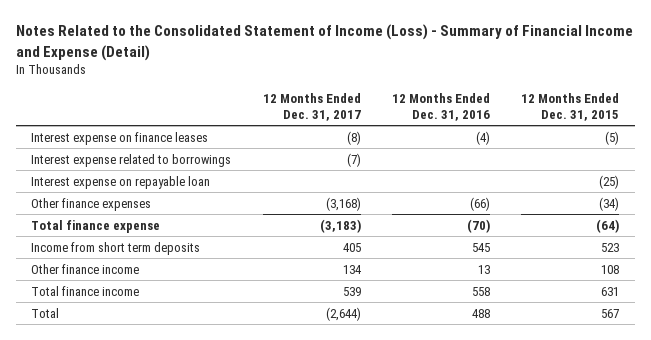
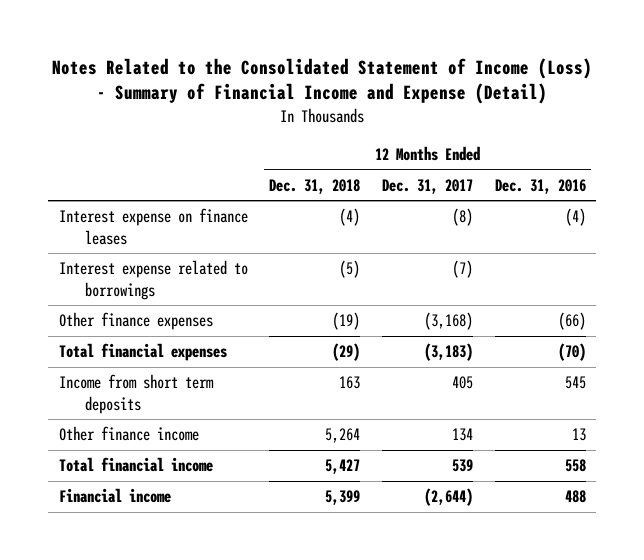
[521,93,620,121] 12 Months Ended Dec. 31, 2015 -> none
none -> [269,178,361,194] Dec. 31, 2018
[31,175,211,189] Interest expense on repayable loan -> none
[31,219,161,233] Total finance expense -> [58,343,227,362] Total financial expenses
[31,285,140,296] Total finance income -> [58,457,213,473] Total financial income
[31,307,60,318] Total -> [58,488,171,504] Financial income

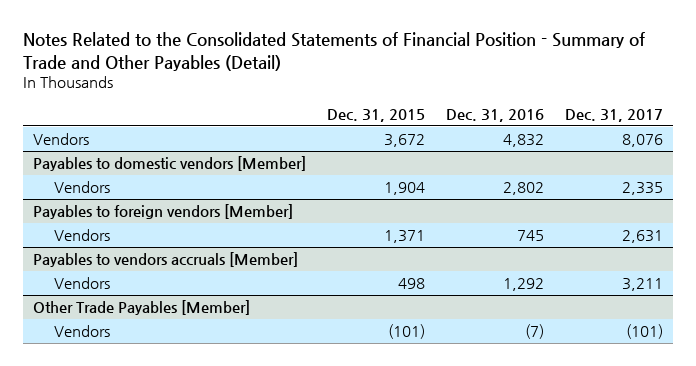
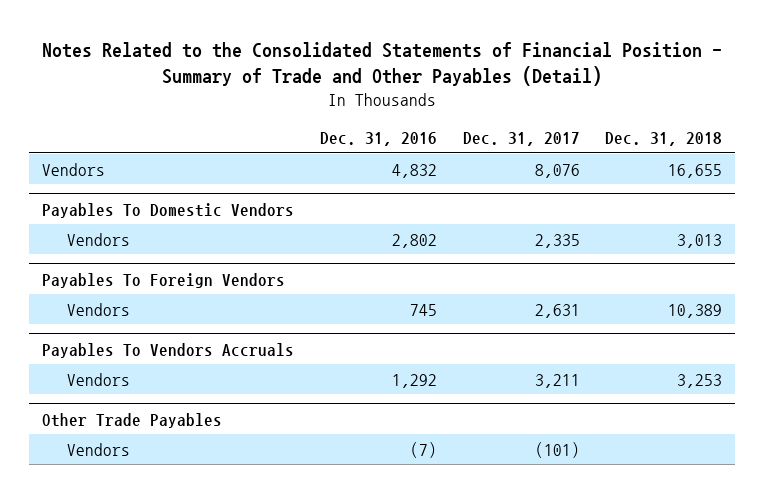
[327,108,426,122] Dec. 31, 2015 -> none
none -> [605,132,723,147] Dec. 31, 2018
[33,156,307,172] Payables to domestic vendors [Member] -> [42,202,295,218] Payables To Domestic Vendors
[33,204,294,220] Payables to foreign vendors [Member] -> [42,272,286,288] Payables To Foreign Vendors
[33,252,299,268] Payables to vendors accruals [Member] -> [42,342,295,358] Payables To Vendors Accruals
[33,300,251,316] Other Trade Payables [Member] -> [42,412,223,428] Other Trade Payables

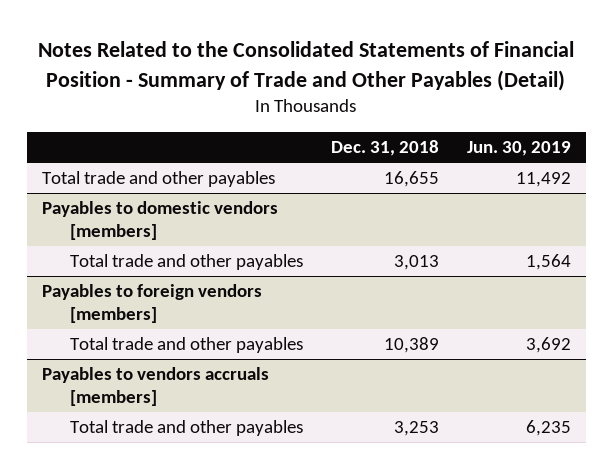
[319,132,437,147] Dec. 31, 2016 -> none
[462,132,580,147] Dec. 31, 2017 -> none
none -> [467,140,572,156] Jun. 30, 2019
[42,412,223,428] Other Trade Payables -> none
[66,442,130,456] Vendors -> none
[42,162,106,176] Vendors -> [41,171,275,188] Total trade and other payables
[42,202,295,218] Payables To Domestic Vendors -> [41,201,278,240] Payables to domestic vendors [members]
[66,232,130,246] Vendors -> [69,254,303,271] Total trade and other payables
[42,272,286,288] Payables To Foreign Vendors -> [41,284,262,323] Payables to foreign vendors [members]
[66,302,130,316] Vendors -> [69,337,303,354] Total trade and other payables
[42,342,295,358] Payables To Vendors Accruals -> [41,367,269,406] Payables to vendors accruals [members]
[66,372,130,386] Vendors -> [69,420,303,437] Total trade and other payables

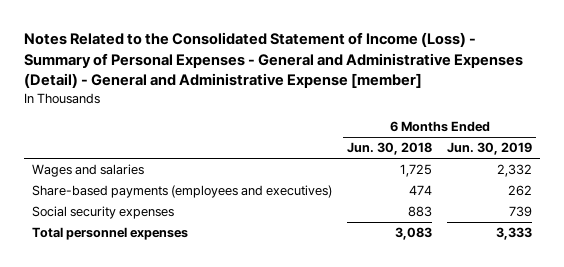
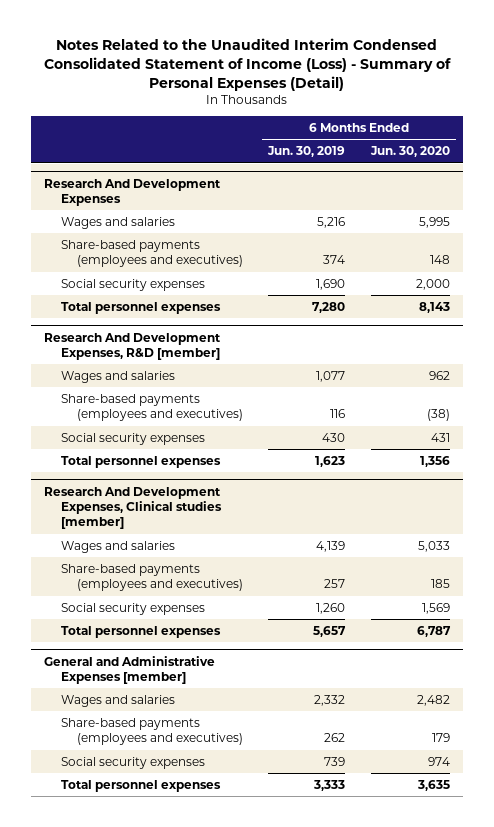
[24,32,524,89] Notes Related to the Consolidated Statement of Income (Loss) - Summary of Personal Expenses - General and Administrative Expenses (Detail) - General and Administrative Expense [member] -> [44,38,452,91] Notes Related to the Unaudited Interim Condensed Consolidated Statement of Income (Loss) - Summary of Personal Expenses (Detail)
[346,142,432,156] Jun. 30, 2018 -> none
none -> [369,146,450,158] Jun. 30, 2020
none -> [44,178,222,206] Research And Development Expenses
none -> [60,216,175,229] Wages and salaries
none -> [60,239,243,268] Share-based payments (employees and executives)
none -> [60,278,205,291] Social security expenses
none -> [60,301,221,314] Total personnel expenses
none -> [44,332,222,360] Research And Development Expenses, R&D [member]
none -> [60,370,175,383] Wages and salaries
none -> [60,393,243,422] Share-based payments (employees and executives)
none -> [60,432,205,445] Social security expenses
none -> [60,455,221,468] Total personnel expenses
none -> [44,486,222,530] Research And Development Expenses, Clinical studies [member]
none -> [60,540,175,553] Wages and salaries
none -> [60,563,243,592] Share-based payments (employees and executives)
none -> [60,602,205,615] Social security expenses
none -> [60,625,221,638] Total personnel expenses
none -> [44,655,216,684] General and Administrative Expenses [member]

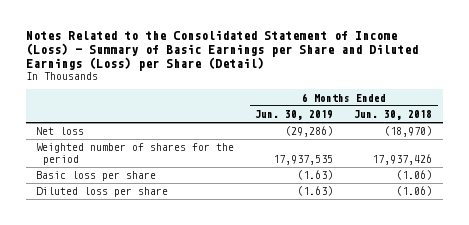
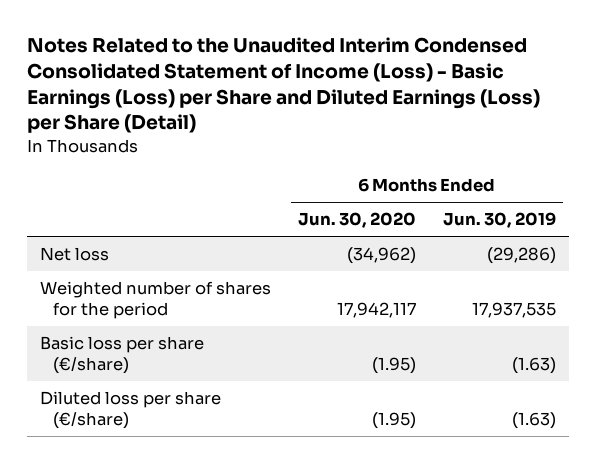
[25,29,418,71] Notes Related to the Consolidated Statement of Income (Loss) - Summary of Basic Earnings per Share and Diluted Earnings (Loss) per Share (Detail) -> [26,37,540,134] Notes Related to the Unaudited Interim Condensed Consolidated Statement of Income (Loss) - Basic Earnings (Loss) per Share and Diluted Earnings (Loss) per Share (Detail)
[354,110,433,121] Jun. 30, 2018 -> none
none -> [298,212,417,229] Jun. 30, 2020
[36,171,157,182] Basic loss per share -> [40,336,205,374] Basic loss per share (€/share)
[36,187,169,198] Diluted loss per share -> [40,391,222,429] Diluted loss per share (€/share)

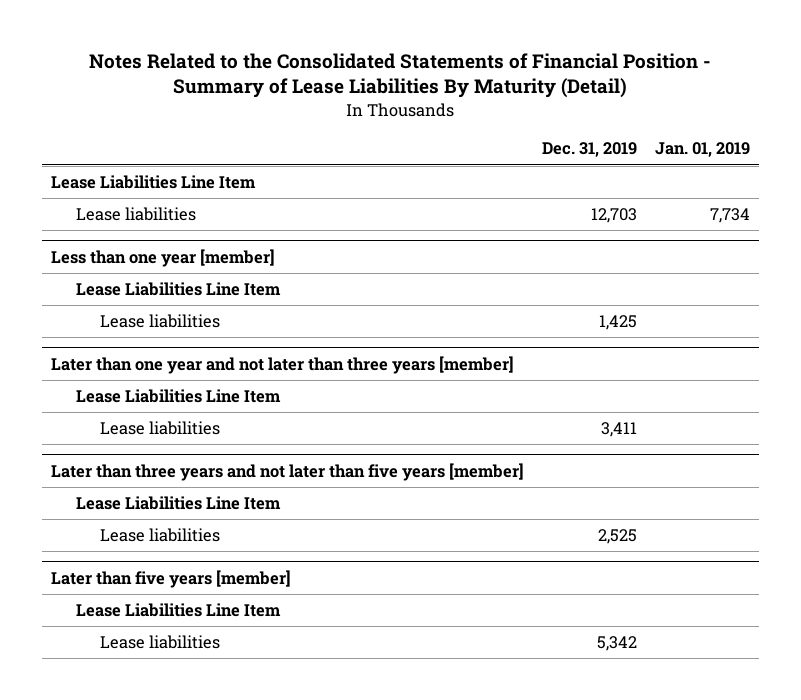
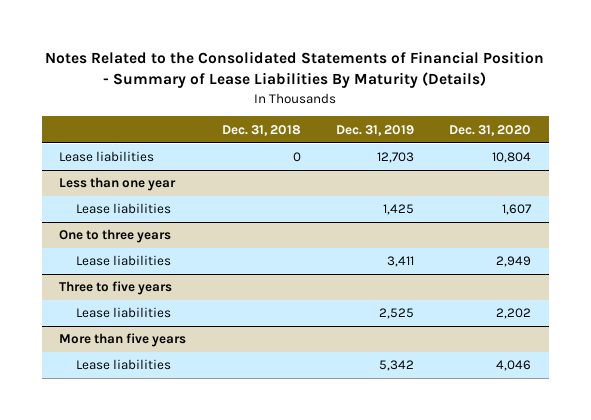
[89,52,712,99] Notes Related to the Consolidated Statements of Financial Position - Summary of Lease Liabilities By Maturity (Detail) -> [45,51,545,89] Notes Related to the Consolidated Statements of Financial Position - Summary of Lease Liabilities By Maturity (Details)
[654,142,750,158] Jan. 01, 2019 -> none
none -> [221,124,301,136] Dec. 31, 2018
none -> [449,124,532,136] Dec. 31, 2020
[51,175,257,190] Lease Liabilities Line Item -> none
[75,282,281,297] Lease Liabilities Line Item -> none
[51,248,276,267] Less than one year [member] -> [59,177,177,192] Less than one year
[75,389,281,404] Lease Liabilities Line Item -> none
[51,355,515,374] Later than one year and not later than three years [member] -> [59,229,172,244] One to three years
[75,496,281,511] Lease Liabilities Line Item -> none
[51,462,525,481] Later than three years and not later than five years [member] -> [59,281,173,296] Three to five years
[75,603,281,618] Lease Liabilities Line Item -> none
[51,569,292,588] Later than five years [member] -> [59,333,187,348] More than five years

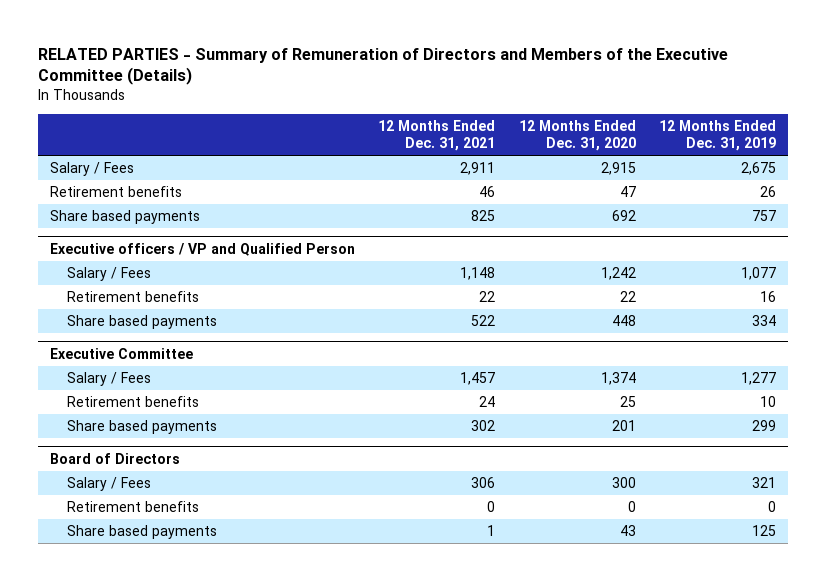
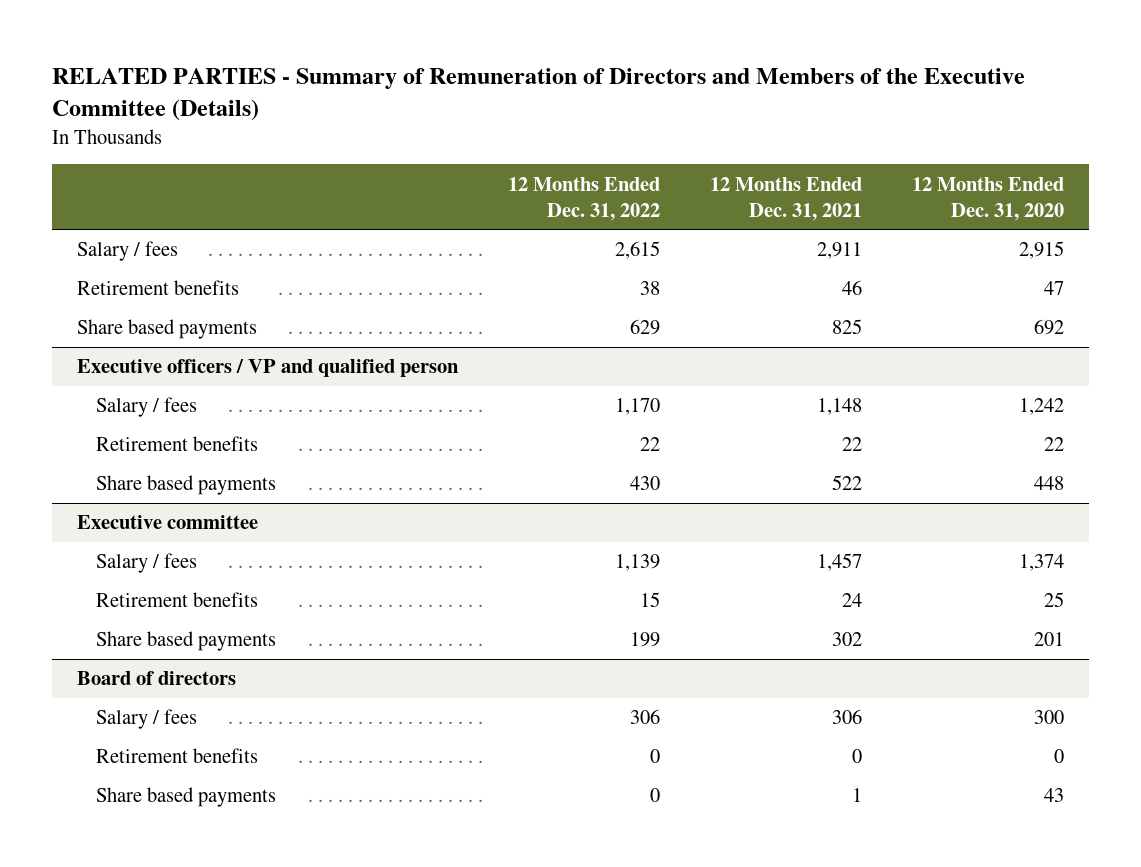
[659,120,777,152] 12 Months Ended Dec. 31, 2019 -> none
none -> [507,176,660,221] 12 Months Ended Dec. 31, 2022
[49,161,134,176] Salary / Fees -> [76,241,178,262] Salary / fees
[49,242,355,256] Executive officers / VP and Qualified Person -> [76,359,459,378] Executive officers / VP and qualified person
[66,266,151,281] Salary / Fees -> [96,397,198,418] Salary / fees
[49,347,193,359] Executive Committee -> [76,515,258,530] Executive committee
[66,371,151,386] Salary / Fees -> [96,553,198,574] Salary / fees
[49,452,180,464] Board of Directors -> [76,671,236,686] Board of directors
[66,476,151,491] Salary / Fees -> [96,709,198,730] Salary / fees

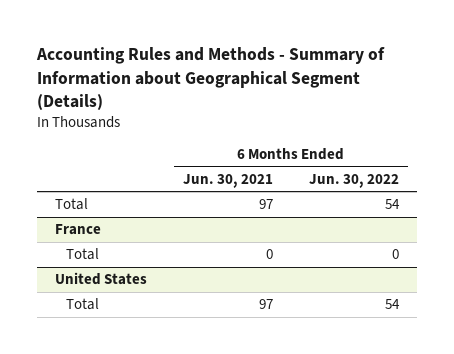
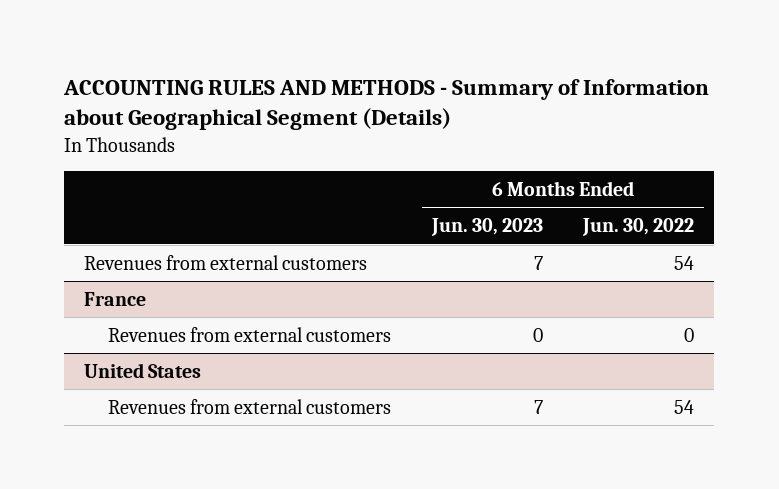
[36,47,386,110] Accounting Rules and Methods - Summary of Information about Geographical Segment (Details) -> [63,78,710,131] ACCOUNTING RULES AND METHODS - Summary of Information about Geographical Segment (Details)
[183,173,274,188] Jun. 30, 2021 -> none
none -> [430,218,543,237] Jun. 30, 2023
[55,198,89,211] Total -> [84,254,368,270] Revenues from external customers
[66,248,100,261] Total -> [108,326,392,342] Revenues from external customers
[66,298,100,311] Total -> [108,398,392,414] Revenues from external customers

